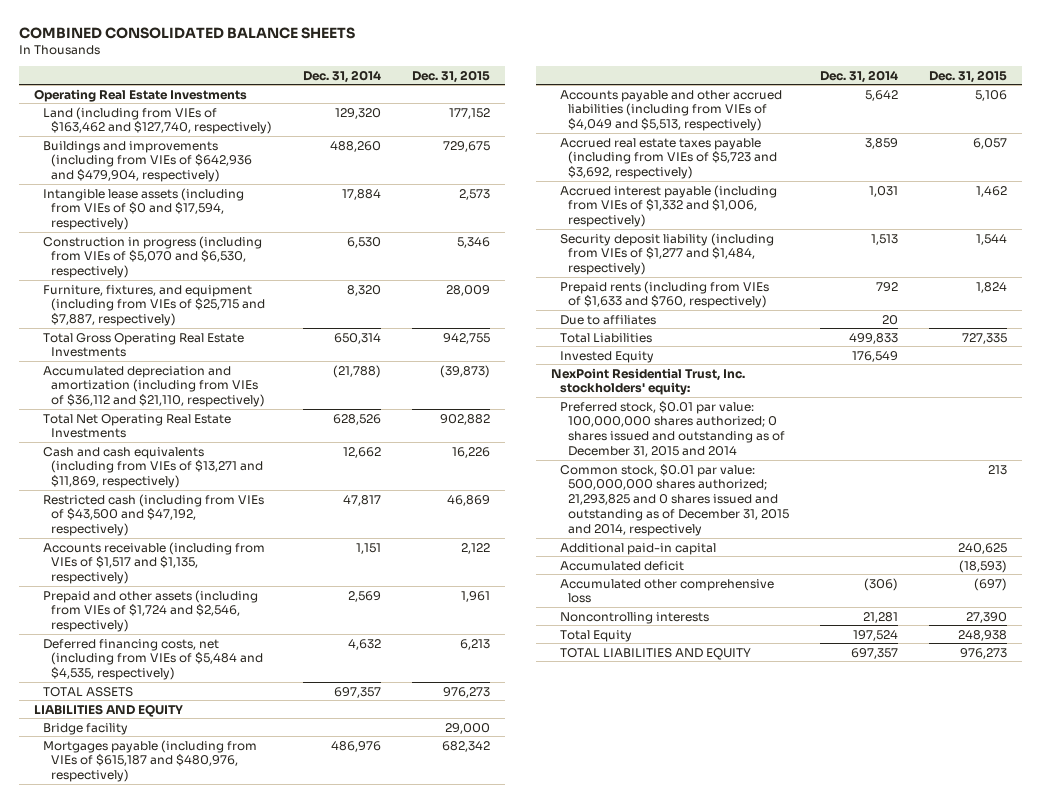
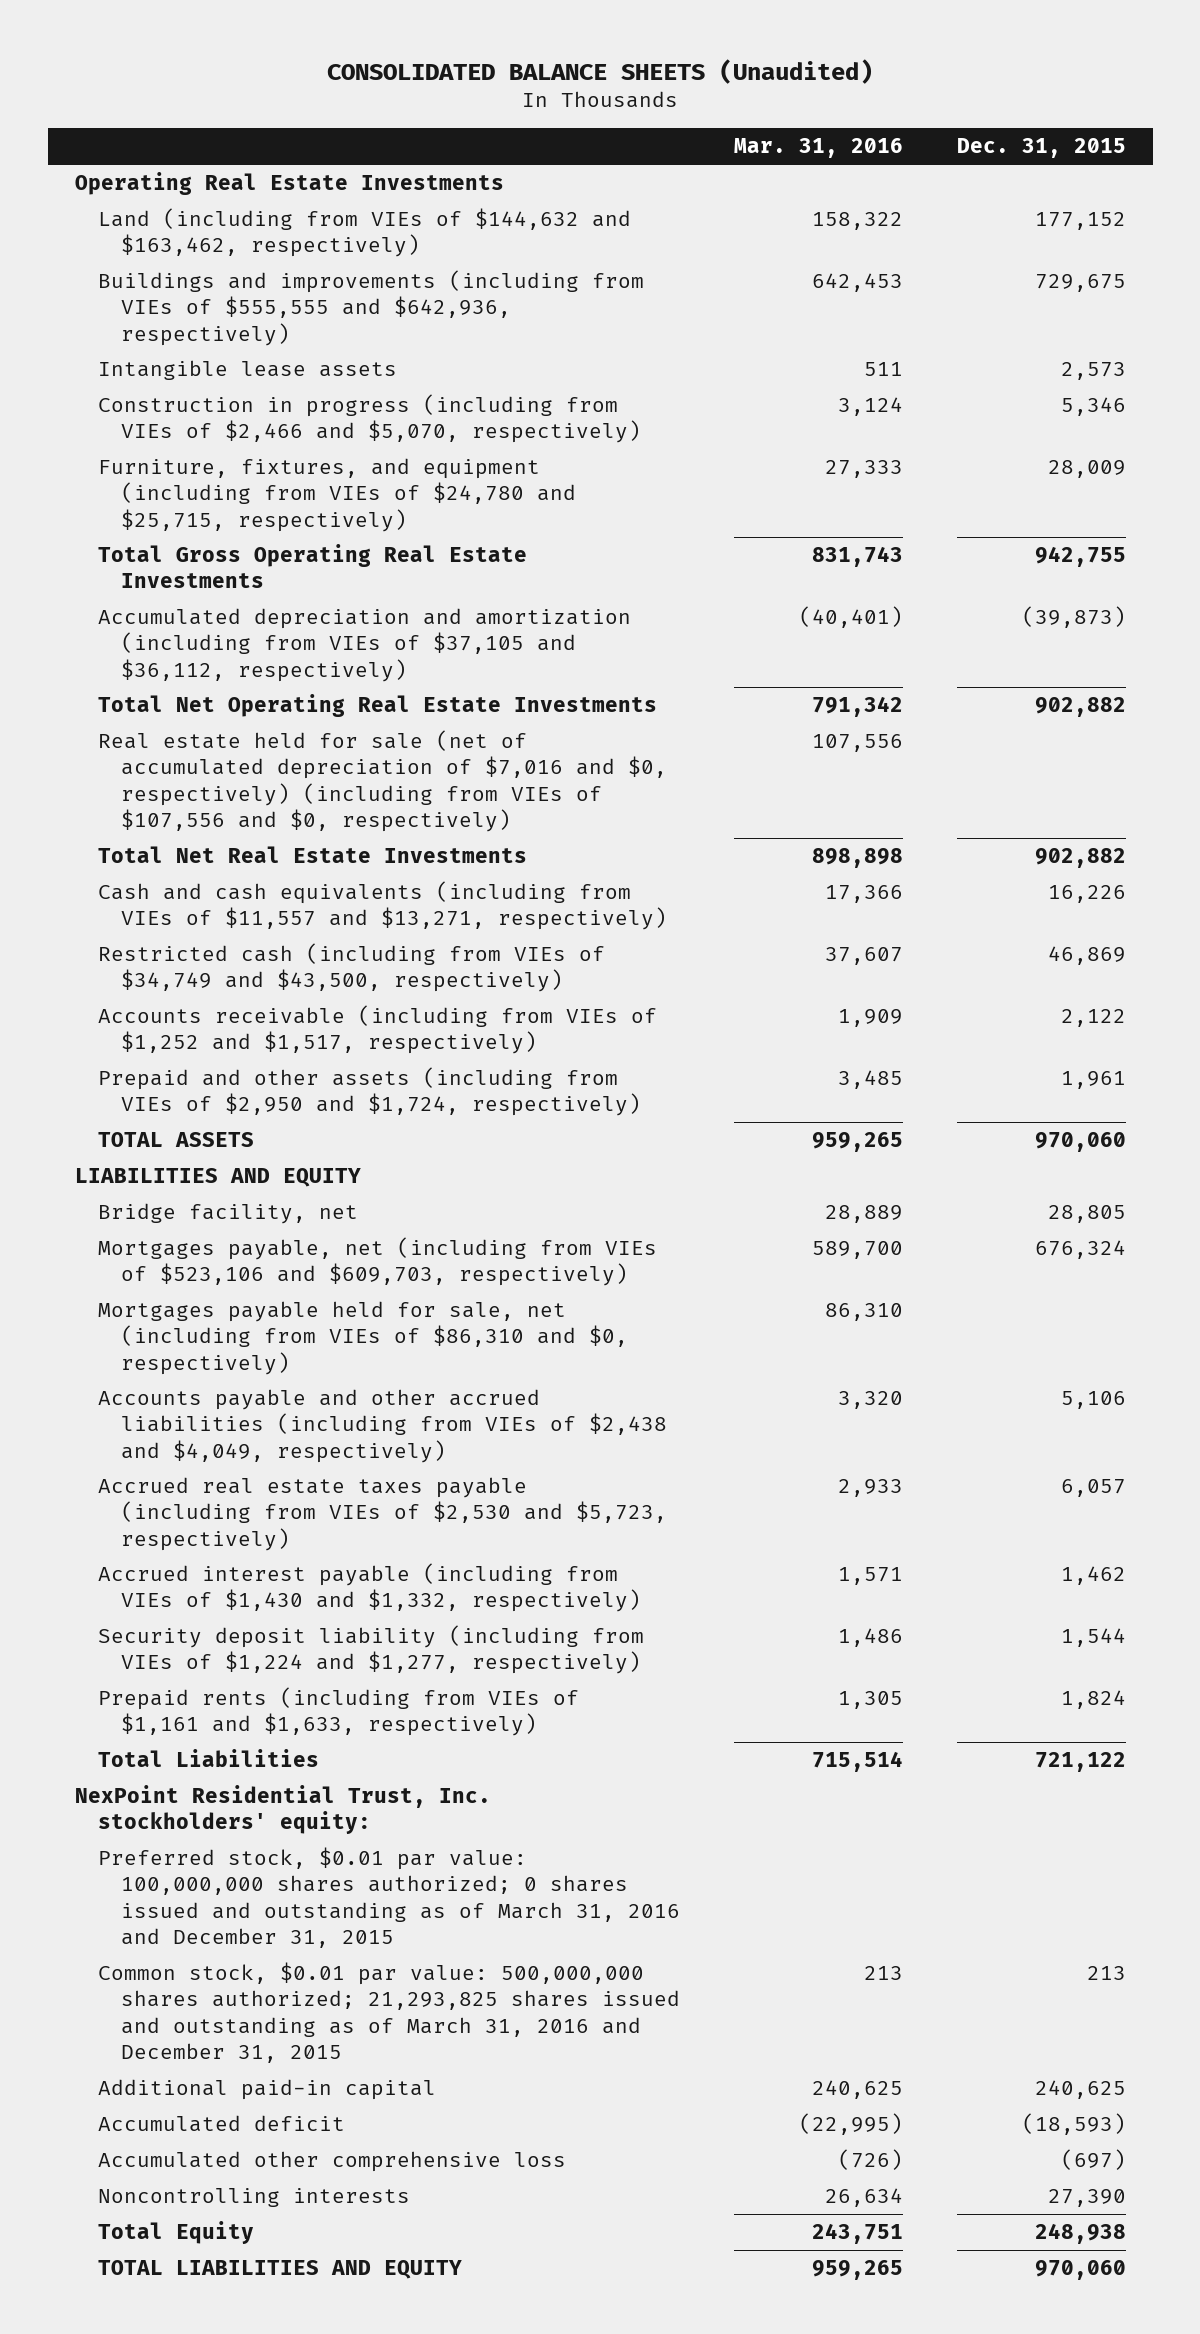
[18,26,355,39] COMBINED CONSOLIDATED BALANCE SHEETS -> [327,58,874,84] CONSOLIDATED BALANCE SHEETS (Unaudited)
[303,69,382,83] Dec. 31, 2014 -> none
none -> [733,138,903,159] Mar. 31, 2016
[42,106,273,135] Land (including from VIEs of $163,462 and $127,740, respectively) -> [97,208,631,258] Land (including from VIEs of $144,632 and $163,462, respectively)
[42,140,253,183] Buildings and improvements (including from VIEs of $642,936 and $479,904, respectively) -> [97,270,644,346] Buildings and improvements (including from VIEs of $555,555 and $642,936, respectively)
[42,187,244,231] Intangible lease assets (including from VIEs of $0 and $17,594, respectively) -> [97,360,397,381] Intangible lease assets
[42,235,262,279] Construction in progress (including from VIEs of $5,070 and $6,530, respectively) -> [97,394,641,444] Construction in progress (including from VIEs of $2,466 and $5,070, respectively)
[42,284,266,327] Furniture, fixtures, and equipment (including from VIEs of $25,715 and $7,887, respectively) -> [97,458,576,532] Furniture, fixtures, and equipment (including from VIEs of $24,780 and $25,715, respectively)
[42,365,266,408] Accumulated depreciation and amortization (including from VIEs of $36,112 and $21,110, respectively) -> [97,608,631,682] Accumulated depreciation and amortization (including from VIEs of $37,105 and $36,112, respectively)
[42,638,264,681] Deferred financing costs, net (including from VIEs of $5,484 and $4,535, respectively) -> none
none -> [97,730,667,832] Real estate held for sale (net of accumulated depreciation of $7,016 and $0, respectively) (including from VIEs of $107,556 and $0, respectively)
none -> [97,846,527,864] Total Net Real Estate Investments
[42,446,264,489] Cash and cash equivalents (including from VIEs of $13,271 and $11,869, respectively) -> [97,881,667,931] Cash and cash equivalents (including from VIEs of $11,557 and $13,271, respectively)
[42,493,264,537] Restricted cash (including from VIEs of $43,500 and $47,192, respectively) -> [97,943,605,993] Restricted cash (including from VIEs of $34,749 and $43,500, respectively)
[42,541,265,585] Accounts receivable (including from VIEs of $1,517 and $1,135, respectively) -> [97,1005,657,1055] Accounts receivable (including from VIEs of $1,252 and $1,517, respectively)
[42,589,258,633] Prepaid and other assets (including from VIEs of $1,724 and $2,546, respectively) -> [97,1067,641,1117] Prepaid and other assets (including from VIEs of $2,950 and $1,724, respectively)
[442,686,490,698] 976,273 -> [1034,1132,1126,1153] 970,060
[42,739,257,783] Mortgages payable (including from VIEs of $615,187 and $480,976, respectively) -> none
[559,314,656,325] Due to affiliates -> none
[559,350,654,363] Invested Equity -> none
[42,722,128,735] Bridge facility -> [97,1203,358,1225] Bridge facility, net
[444,722,490,734] 29,000 -> [1047,1205,1126,1224] 28,805
none -> [97,1237,657,1287] Mortgages payable, net (including from VIEs of $523,106 and $609,703, respectively)
none -> [97,1301,628,1375] Mortgages payable held for sale, net (including from VIEs of $86,310 and $0, respectively)
[559,89,782,132] Accounts payable and other accrued liabilities (including from VIEs of $4,049 and $5,513, respectively) -> [97,1389,667,1463] Accounts payable and other accrued liabilities (including from VIEs of $2,438 and $4,049, respectively)
[559,137,778,180] Accrued real estate taxes payable (including from VIEs of $5,723 and $3,692, respectively) -> [97,1477,667,1551] Accrued real estate taxes payable (including from VIEs of $2,530 and $5,723, respectively)
[559,184,777,228] Accrued interest payable (including from VIEs of $1,332 and $1,006, respectively) -> [97,1563,641,1613] Accrued interest payable (including from VIEs of $1,430 and $1,332, respectively)
[559,232,774,276] Security deposit liability (including from VIEs of $1,277 and $1,484, respectively) -> [97,1625,644,1675] Security deposit liability (including from VIEs of $1,224 and $1,277, respectively)
[559,280,769,309] Prepaid rents (including from VIEs of $1,633 and $760, respectively) -> [97,1687,579,1737] Prepaid rents (including from VIEs of $1,161 and $1,633, respectively)
[961,332,1007,344] 727,335 -> [1034,1752,1126,1773] 721,122
[559,400,786,458] Preferred stock, $0.01 par value: 100,000,000 shares authorized; 0 shares issued and outstanding as of December 31, 2015 and 2014 -> [97,1847,680,1948] Preferred stock, $0.01 par value: 100,000,000 shares authorized; 0 shares issued and outstanding as of March 31, 2016 and December 31, 2015
[559,463,790,537] Common stock, $0.01 par value: 500,000,000 shares authorized; 21,293,825 and 0 shares issued and outstanding as of December 31, 2015 and 2014, respectively -> [97,1962,680,2063] Common stock, $0.01 par value: 500,000,000 shares authorized; 21,293,825 shares issued and outstanding as of March 31, 2016 and December 31, 2015
[959,647,1007,659] 976,273 -> [1034,2260,1126,2281] 970,060

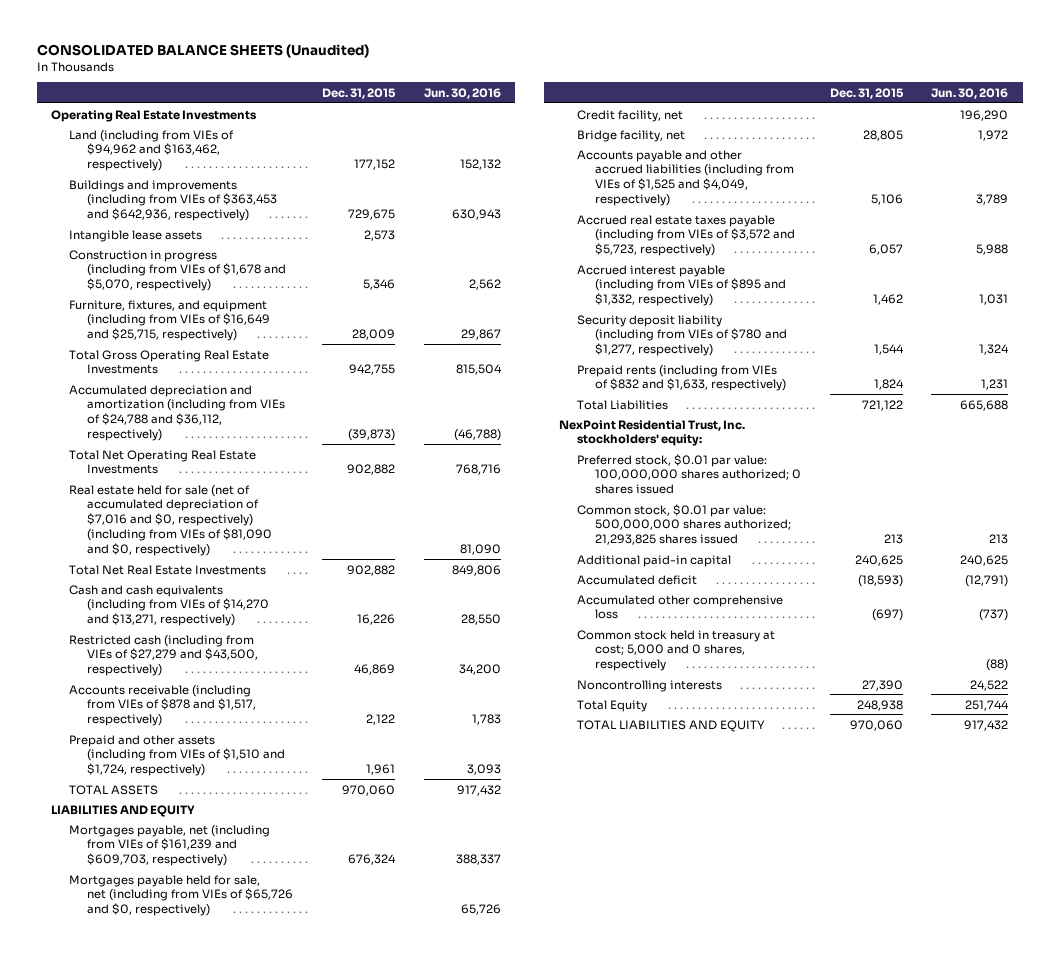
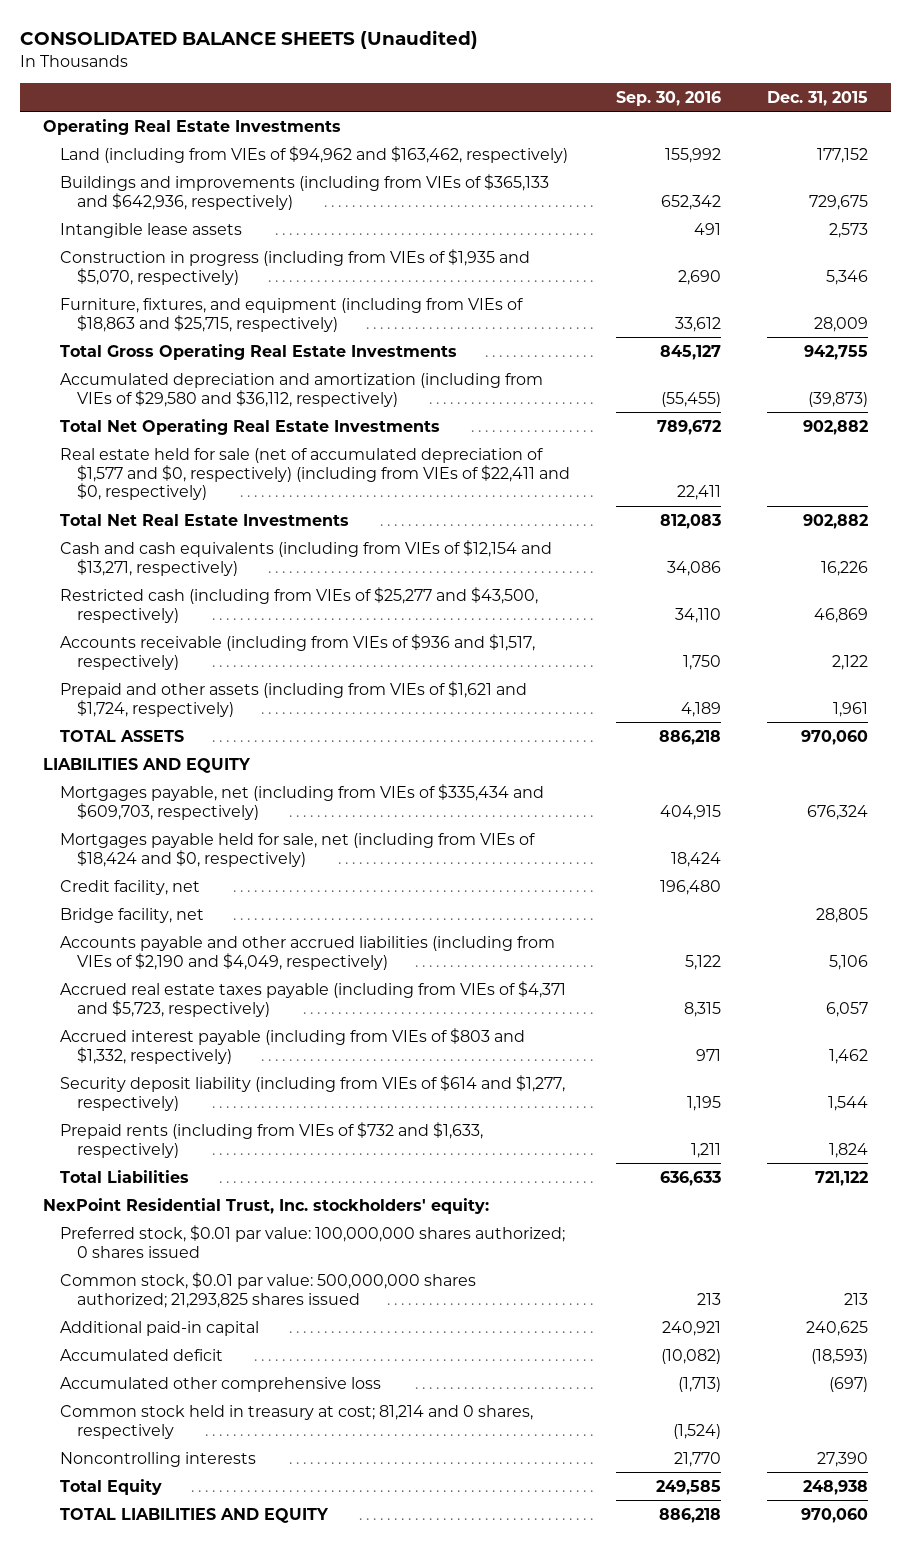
[423,87,501,99] Jun. 30, 2016 -> none
none -> [615,90,721,106] Sep. 30, 2016
[69,179,278,222] Buildings and improvements (including from VIEs of $363,453 and $642,936, respectively) -> [60,173,550,210] Buildings and improvements (including from VIEs of $365,133 and $642,936, respectively)
[69,249,287,292] Construction in progress (including from VIEs of $1,678 and $5,070, respectively) -> [60,248,531,285] Construction in progress (including from VIEs of $1,935 and $5,070, respectively)
[69,299,271,342] Furniture, fixtures, and equipment (including from VIEs of $16,649 and $25,715, respectively) -> [60,297,524,332] Furniture, fixtures, and equipment (including from VIEs of $18,863 and $25,715, respectively)
[69,384,286,441] Accumulated depreciation and amortization (including from VIEs of $24,788 and $36,112, respectively) -> [60,372,544,407] Accumulated depreciation and amortization (including from VIEs of $29,580 and $36,112, respectively)
[69,484,273,556] Real estate held for sale (net of accumulated depreciation of $7,016 and $0, respectively) (including from VIEs of $81,090 and $0, respectively) -> [60,447,570,501] Real estate held for sale (net of accumulated depreciation of $1,577 and $0, respectively) (including from VIEs of $22,411 and $0, respectively)
[69,584,270,627] Cash and cash equivalents (including from VIEs of $14,270 and $13,271, respectively) -> [60,539,553,576] Cash and cash equivalents (including from VIEs of $12,154 and $13,271, respectively)
[69,634,259,677] Restricted cash (including from VIEs of $27,279 and $43,500, respectively) -> [60,586,539,623] Restricted cash (including from VIEs of $25,277 and $43,500, respectively)
[69,684,257,727] Accounts receivable (including from VIEs of $878 and $1,517, respectively) -> [60,633,536,670] Accounts receivable (including from VIEs of $936 and $1,517, respectively)
[69,734,286,777] Prepaid and other assets (including from VIEs of $1,510 and $1,724, respectively) -> [60,680,528,717] Prepaid and other assets (including from VIEs of $1,621 and $1,724, respectively)
[69,824,271,867] Mortgages payable, net (including from VIEs of $161,239 and $609,703, respectively) -> [60,783,545,820] Mortgages payable, net (including from VIEs of $335,434 and $609,703, respectively)
[69,874,294,917] Mortgages payable held for sale, net (including from VIEs of $65,726 and $0, respectively) -> [60,832,536,867] Mortgages payable held for sale, net (including from VIEs of $18,424 and $0, respectively)
[576,149,794,206] Accounts payable and other accrued liabilities (including from VIEs of $1,525 and $4,049, respectively) -> [60,935,556,970] Accounts payable and other accrued liabilities (including from VIEs of $2,190 and $4,049, respectively)
[576,214,795,257] Accrued real estate taxes payable (including from VIEs of $3,572 and $5,723, respectively) -> [60,980,567,1017] Accrued real estate taxes payable (including from VIEs of $4,371 and $5,723, respectively)
[576,264,786,307] Accrued interest payable (including from VIEs of $895 and $1,332, respectively) -> [60,1027,526,1064] Accrued interest payable (including from VIEs of $803 and $1,332, respectively)
[576,314,787,357] Security deposit liability (including from VIEs of $780 and $1,277, respectively) -> [60,1074,566,1111] Security deposit liability (including from VIEs of $614 and $1,277, respectively)
[576,364,786,392] Prepaid rents (including from VIEs of $832 and $1,633, respectively) -> [60,1121,484,1158] Prepaid rents (including from VIEs of $732 and $1,633, respectively)
[576,629,775,672] Common stock held in treasury at cost; 5,000 and 0 shares, respectively -> [60,1404,534,1439] Common stock held in treasury at cost; 81,214 and 0 shares, respectively

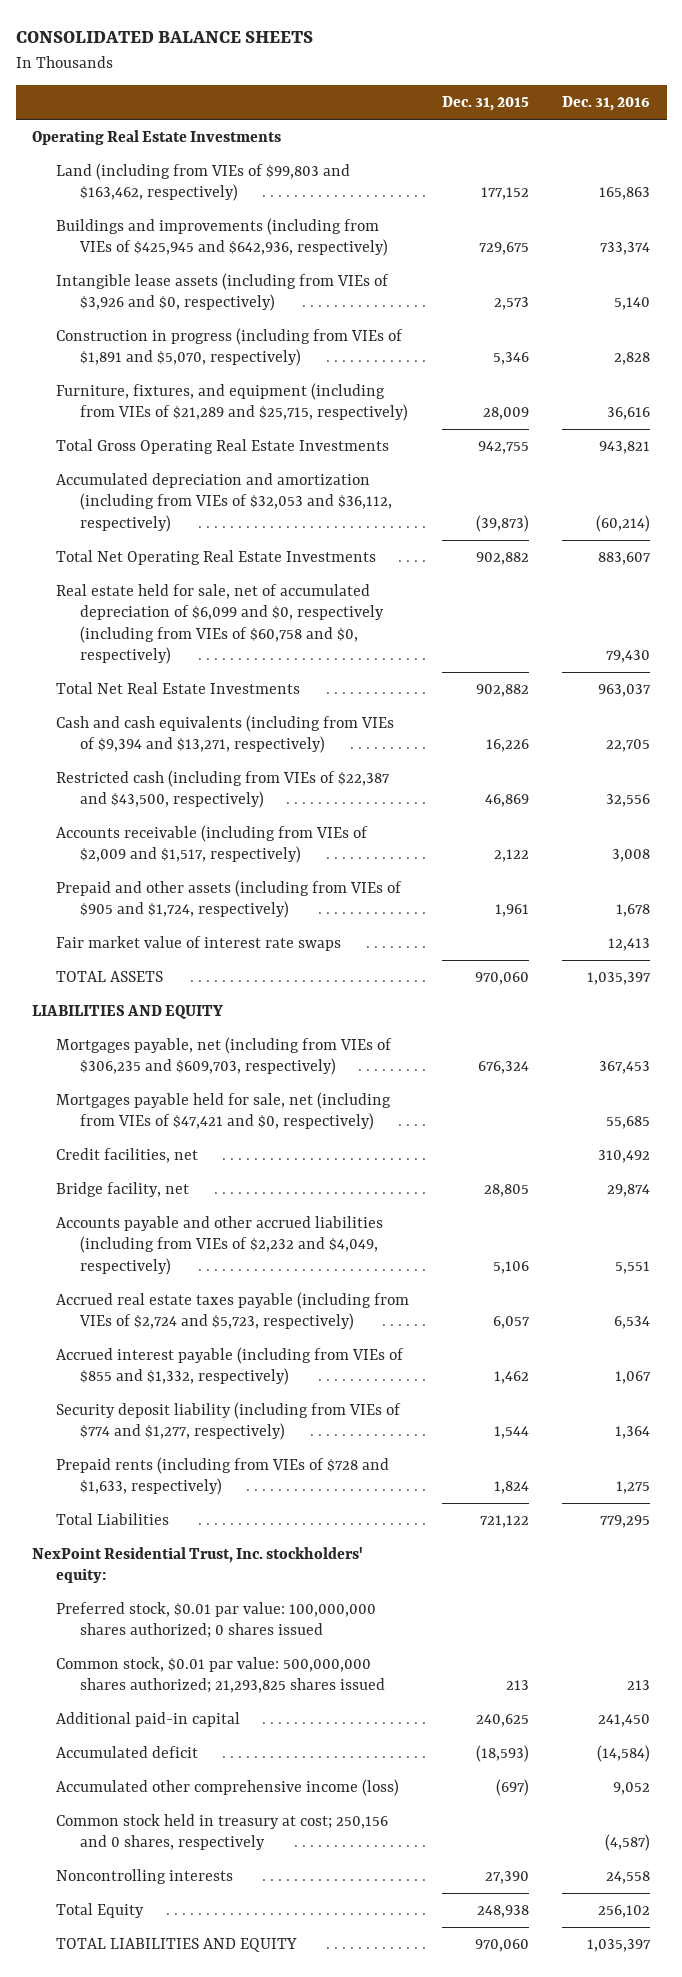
[20,30,479,50] CONSOLIDATED BALANCE SHEETS (Unaudited) -> [15,31,313,44] CONSOLIDATED BALANCE SHEETS
[615,90,721,106] Sep. 30, 2016 -> none
none -> [562,96,651,112] Dec. 31, 2016
[60,145,569,163] Land (including from VIEs of $94,962 and $163,462, respectively) -> [56,163,351,202] Land (including from VIEs of $99,803 and $163,462, respectively)
[60,173,550,210] Buildings and improvements (including from VIEs of $365,133 and $642,936, respectively) -> [56,218,389,257] Buildings and improvements (including from VIEs of $425,945 and $642,936, respectively)
[60,222,243,238] Intangible lease assets -> [56,273,390,312] Intangible lease assets (including from VIEs of $3,926 and $0, respectively)
[60,248,531,285] Construction in progress (including from VIEs of $1,935 and $5,070, respectively) -> [56,328,404,367] Construction in progress (including from VIEs of $1,891 and $5,070, respectively)
[60,297,524,332] Furniture, fixtures, and equipment (including from VIEs of $18,863 and $25,715, respectively) -> [56,383,409,422] Furniture, fixtures, and equipment (including from VIEs of $21,289 and $25,715, respectively)
[60,372,544,407] Accumulated depreciation and amortization (including from VIEs of $29,580 and $36,112, respectively) -> [56,473,393,532] Accumulated depreciation and amortization (including from VIEs of $32,053 and $36,112, respectively)
[60,447,570,501] Real estate held for sale (net of accumulated depreciation of $1,577 and $0, respectively) (including from VIEs of $22,411 and $0, respectively) -> [56,584,385,665] Real estate held for sale, net of accumulated depreciation of $6,099 and $0, respectively (including from VIEs of $60,758 and $0, respectively)
[60,539,553,576] Cash and cash equivalents (including from VIEs of $12,154 and $13,271, respectively) -> [56,715,395,754] Cash and cash equivalents (including from VIEs of $9,394 and $13,271, respectively)
[60,586,539,623] Restricted cash (including from VIEs of $25,277 and $43,500, respectively) -> [56,770,391,809] Restricted cash (including from VIEs of $22,387 and $43,500, respectively)
[60,633,536,670] Accounts receivable (including from VIEs of $936 and $1,517, respectively) -> [56,825,369,864] Accounts receivable (including from VIEs of $2,009 and $1,517, respectively)
[60,680,528,717] Prepaid and other assets (including from VIEs of $1,621 and $1,724, respectively) -> [56,880,403,919] Prepaid and other assets (including from VIEs of $905 and $1,724, respectively)
none -> [56,936,342,952] Fair market value of interest rate swaps
[60,783,545,820] Mortgages payable, net (including from VIEs of $335,434 and $609,703, respectively) -> [56,1037,393,1076] Mortgages payable, net (including from VIEs of $306,235 and $609,703, respectively)
[60,832,536,867] Mortgages payable held for sale, net (including from VIEs of $18,424 and $0, respectively) -> [56,1092,392,1131] Mortgages payable held for sale, net (including from VIEs of $47,421 and $0, respectively)
[60,879,201,895] Credit facility, net -> [56,1148,199,1164] Credit facilities, net
[60,935,556,970] Accounts payable and other accrued liabilities (including from VIEs of $2,190 and $4,049, respectively) -> [56,1216,384,1275] Accounts payable and other accrued liabilities (including from VIEs of $2,232 and $4,049, respectively)
[60,980,567,1017] Accrued real estate taxes payable (including from VIEs of $4,371 and $5,723, respectively) -> [56,1292,410,1331] Accrued real estate taxes payable (including from VIEs of $2,724 and $5,723, respectively)
[60,1027,526,1064] Accrued interest payable (including from VIEs of $803 and $1,332, respectively) -> [56,1347,405,1386] Accrued interest payable (including from VIEs of $855 and $1,332, respectively)
[60,1074,566,1111] Security deposit liability (including from VIEs of $614 and $1,277, respectively) -> [56,1402,402,1441] Security deposit liability (including from VIEs of $774 and $1,277, respectively)
[60,1121,484,1158] Prepaid rents (including from VIEs of $732 and $1,633, respectively) -> [56,1457,390,1496] Prepaid rents (including from VIEs of $728 and $1,633, respectively)
[60,1376,382,1392] Accumulated other comprehensive loss -> [56,1779,400,1797] Accumulated other comprehensive income (loss)
[60,1404,534,1439] Common stock held in treasury at cost; 81,214 and 0 shares, respectively -> [56,1814,389,1851] Common stock held in treasury at cost; 250,156 and 0 shares, respectively

